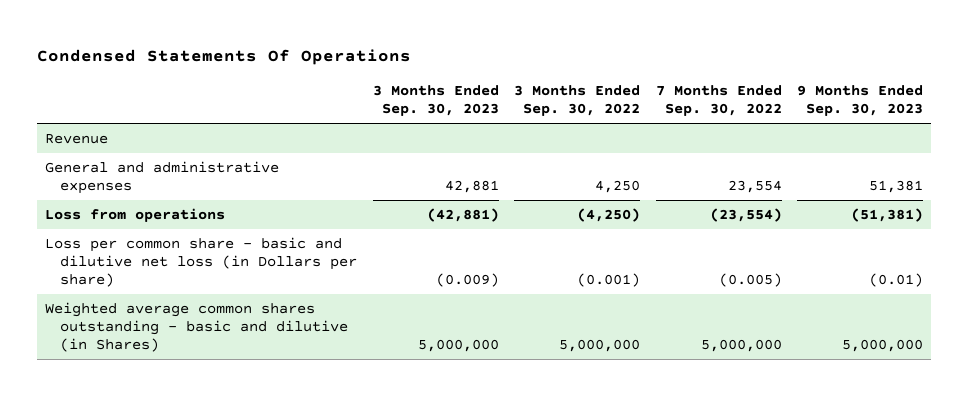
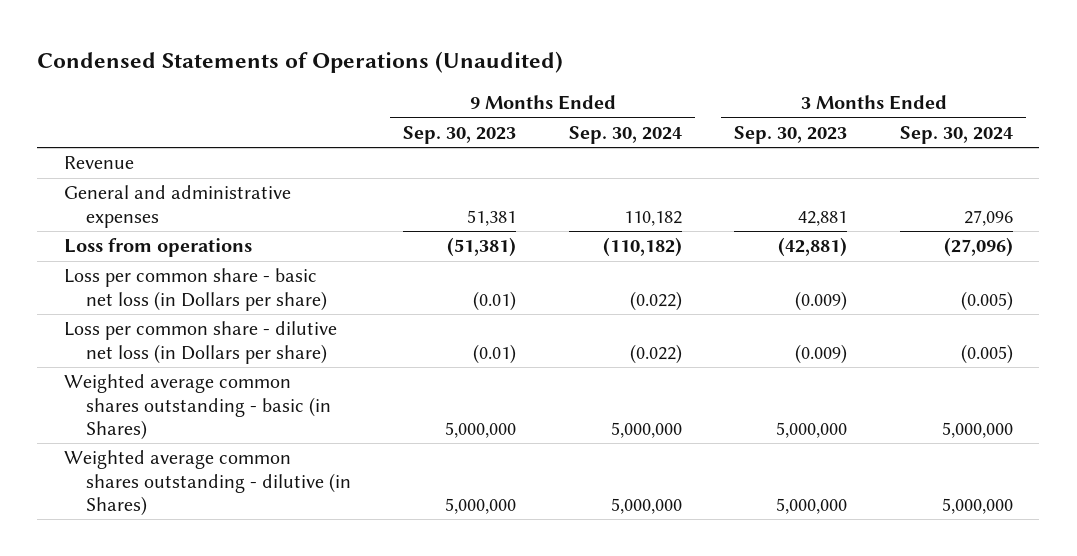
[37,48,412,65] Condensed Statements Of Operations -> [37,51,564,74] Condensed Statements of Operations (Unaudited)
[514,85,641,117] 3 Months Ended Sep. 30, 2022 -> none
[655,85,782,117] 7 Months Ended Sep. 30, 2022 -> none
none -> [568,126,682,145] Sep. 30, 2024
none -> [899,126,1013,145] Sep. 30, 2024
[44,237,358,287] Loss per common share - basic and dilutive net loss (in Dollars per share) -> [63,268,327,311] Loss per common share - basic net loss (in Dollars per share)
none -> [63,321,337,364] Loss per common share - dilutive net loss (in Dollars per share)
[44,302,349,352] Weighted average common shares outstanding - basic and dilutive (in Shares) -> [63,374,331,440] Weighted average common shares outstanding - basic (in Shares)
none -> [63,450,351,516] Weighted average common shares outstanding - dilutive (in Shares)

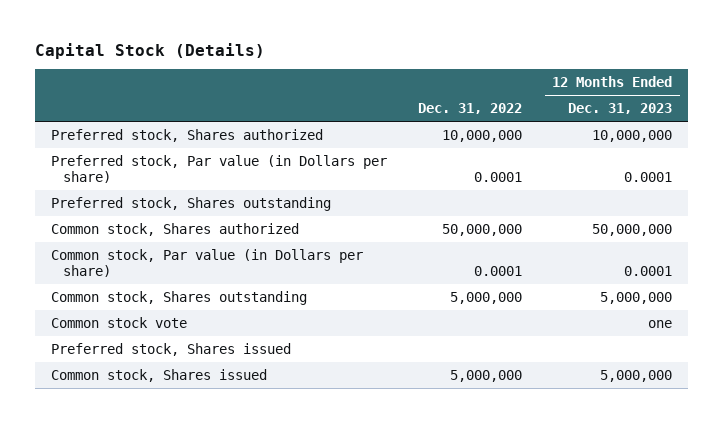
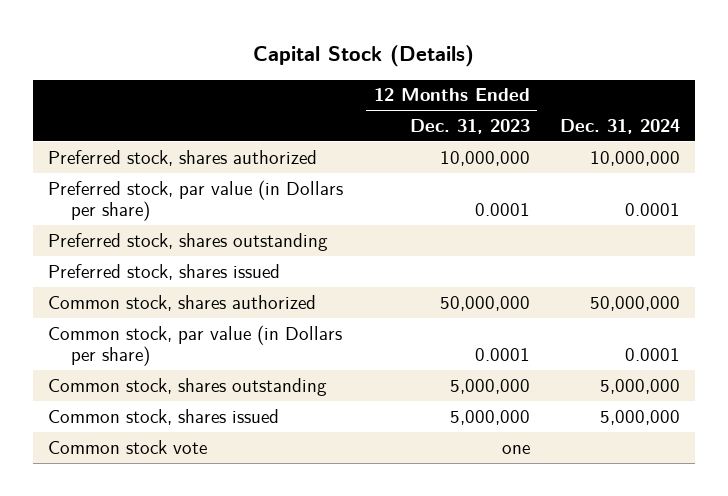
[417,102,522,114] Dec. 31, 2022 -> none
none -> [560,118,681,134] Dec. 31, 2024
[50,128,323,142] Preferred stock, Shares authorized -> [48,149,318,166] Preferred stock, shares authorized
[50,154,387,183] Preferred stock, Par value (in Dollars per share) -> [48,179,344,222] Preferred stock, par value (in Dollars per share)
[50,196,331,211] Preferred stock, Shares outstanding -> [48,232,329,251] Preferred stock, shares outstanding
none -> [48,263,281,280] Preferred stock, shares issued
[50,222,299,236] Common stock, Shares authorized -> [48,294,317,311] Common stock, shares authorized
[50,248,363,277] Common stock, Par value (in Dollars per share) -> [48,324,343,367] Common stock, par value (in Dollars per share)
[50,290,307,305] Common stock, Shares outstanding -> [48,377,328,396] Common stock, shares outstanding
none -> [48,408,280,425] Common stock, shares issued
[50,342,291,356] Preferred stock, Shares issued -> none
[50,368,267,382] Common stock, Shares issued -> none

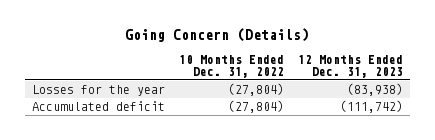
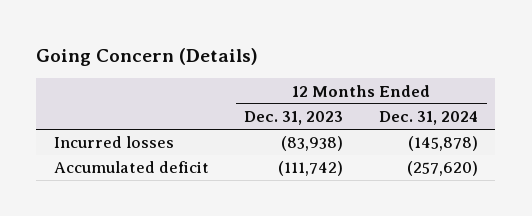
[178,54,284,79] 10 Months Ended Dec. 31, 2022 -> none
none -> [378,110,478,125] Dec. 31, 2024
[31,85,165,97] Losses for the year -> [54,136,175,149] Incurred losses

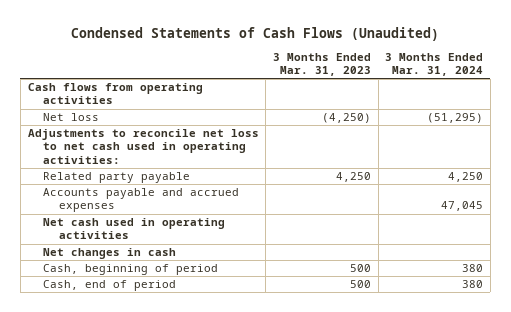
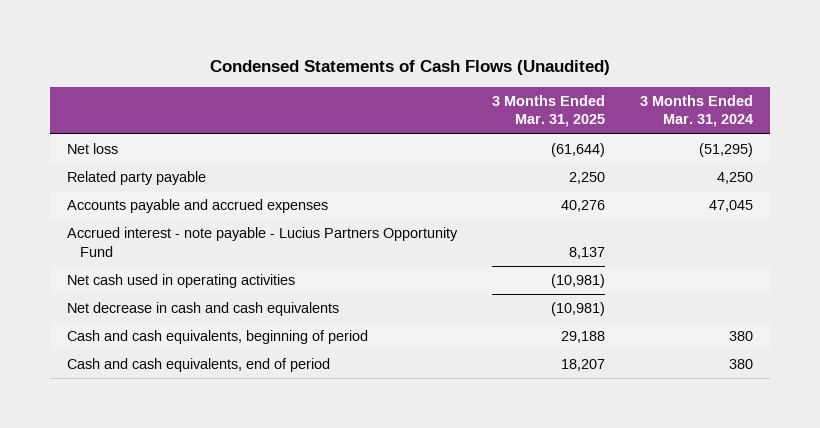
[272,53,371,77] 3 Months Ended Mar. 31, 2023 -> none
none -> [491,94,605,128] 3 Months Ended Mar. 31, 2025
[27,83,203,105] Cash flows from operating activities -> none
[27,129,259,164] Adjustments to reconcile net loss to net cash used in operating activities: -> none
none -> [66,227,458,257] Accrued interest - note payable - Lucius Partners Opportunity Fund
[43,248,177,260] Net changes in cash -> [66,302,339,317] Net decrease in cash and cash equivalents
[43,264,219,276] Cash, beginning of period -> [66,330,368,345] Cash and cash equivalents, beginning of period
[43,280,177,292] Cash, end of period -> [66,358,330,373] Cash and cash equivalents, end of period

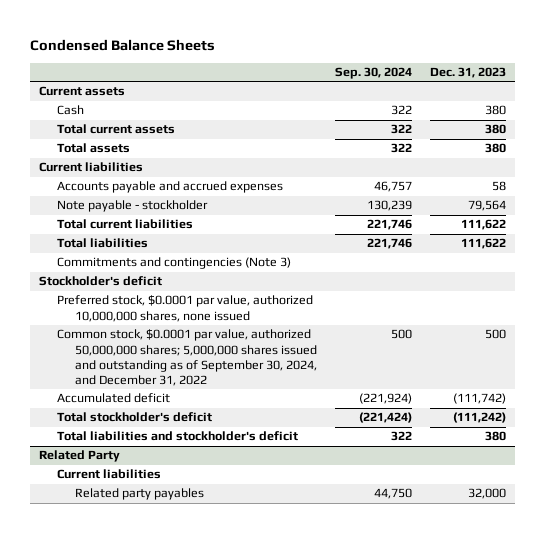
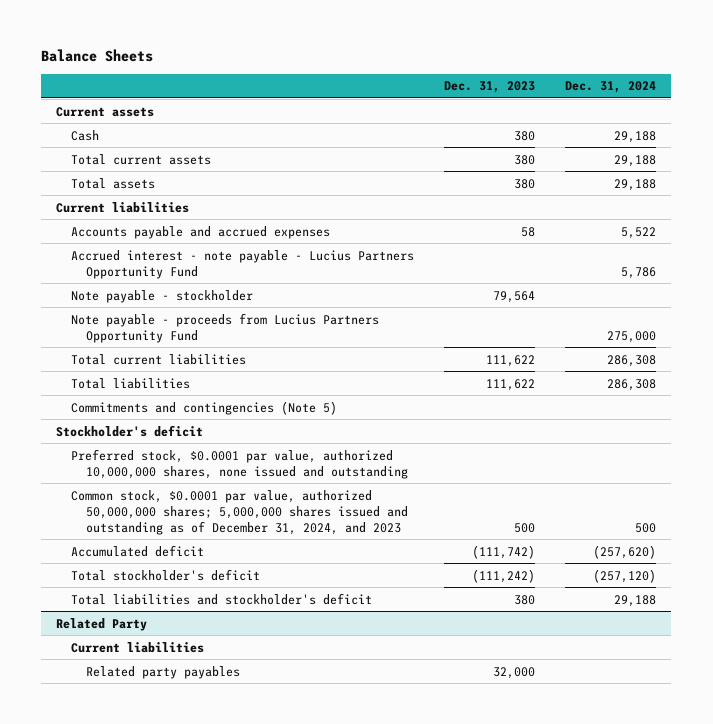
[30,39,216,52] Condensed Balance Sheets -> [41,48,154,62] Balance Sheets
[335,67,413,80] Sep. 30, 2024 -> none
none -> [565,81,657,94] Dec. 31, 2024
none -> [71,249,415,279] Accrued interest - note payable - Lucius Partners Opportunity Fund
none -> [71,312,380,343] Note payable - proceeds from Lucius Partners Opportunity Fund
[57,257,292,270] Commitments and contingencies (Note 3) -> [71,400,338,415] Commitments and contingencies (Note 5)
[57,295,314,322] Preferred stock, $0.0001 par value, authorized 10,000,000 shares, none issued -> [71,448,409,479] Preferred stock, $0.0001 par value, authorized 10,000,000 shares, none issued and outstanding
[57,329,318,386] Common stock, $0.0001 par value, authorized 50,000,000 shares; 5,000,000 shares issued and outstanding as of September 30, 2024, and December 31, 2022 -> [71,489,409,535] Common stock, $0.0001 par value, authorized 50,000,000 shares; 5,000,000 shares issued and outstanding as of December 31, 2024, and 2023

